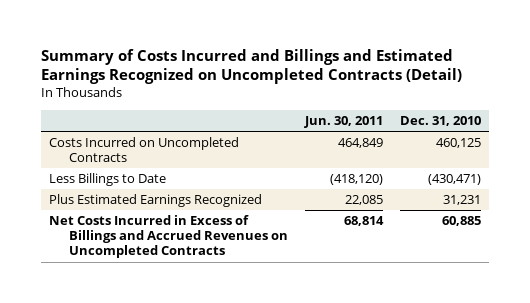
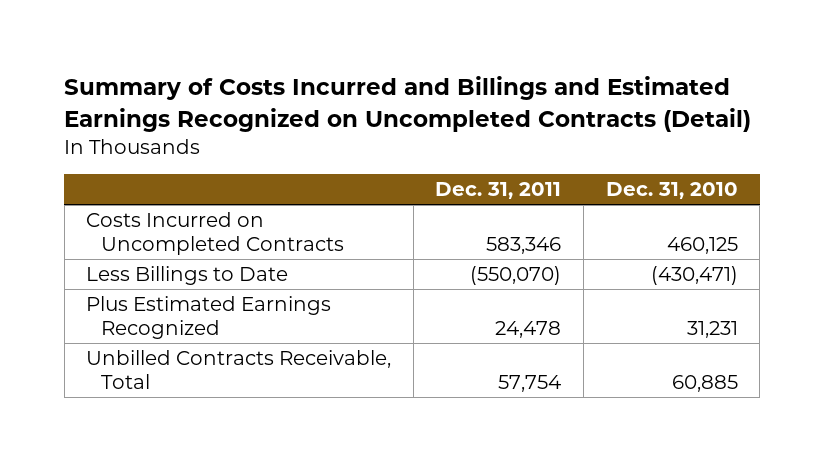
[304,116,384,129] Jun. 30, 2011 -> none
none -> [435,182,562,200] Dec. 31, 2011
[49,215,289,259] Net Costs Incurred in Excess of Billings and Accrued Revenues on Uncompleted Contracts -> [86,350,392,389] Unbilled Contracts Receivable, Total

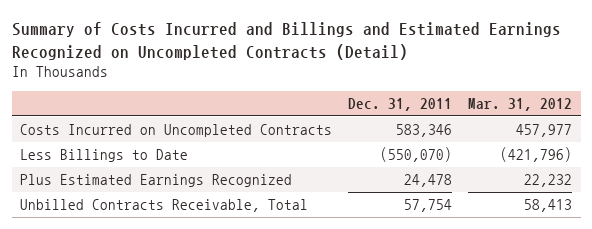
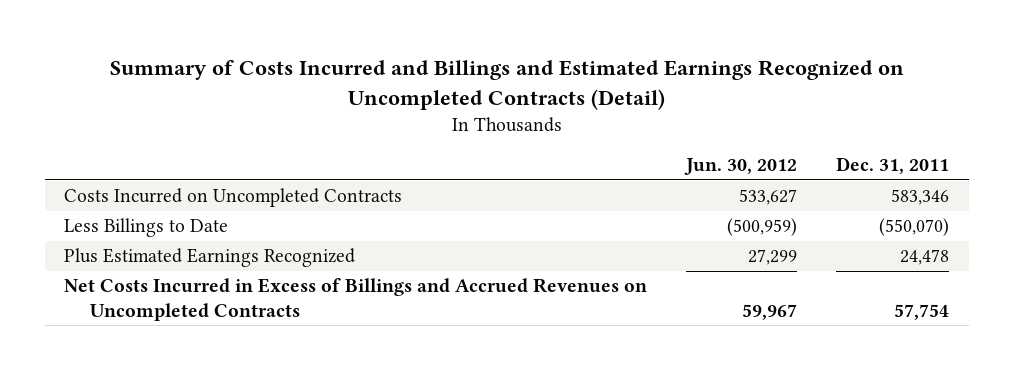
[468,97,573,111] Mar. 31, 2012 -> none
none -> [684,157,798,175] Jun. 30, 2012
[19,199,308,213] Unbilled Contracts Receivable, Total -> [64,278,648,321] Net Costs Incurred in Excess of Billings and Accrued Revenues on Uncompleted Contracts

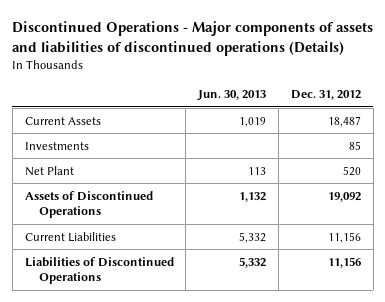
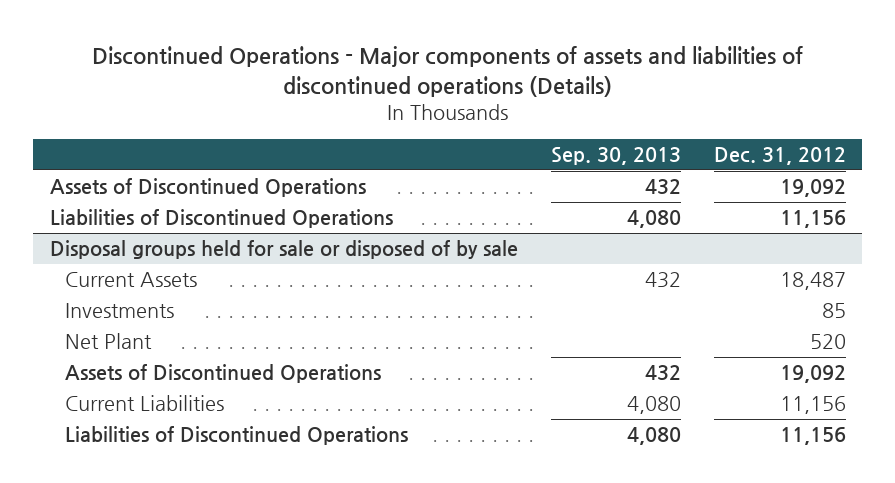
[197,90,267,102] Jun. 30, 2013 -> none
none -> [550,146,681,165] Sep. 30, 2013
none -> [49,178,366,198] Assets of Discontinued Operations
none -> [49,209,393,229] Liabilities of Discontinued Operations
none -> [49,240,518,260] Disposal groups held for sale or disposed of by sale

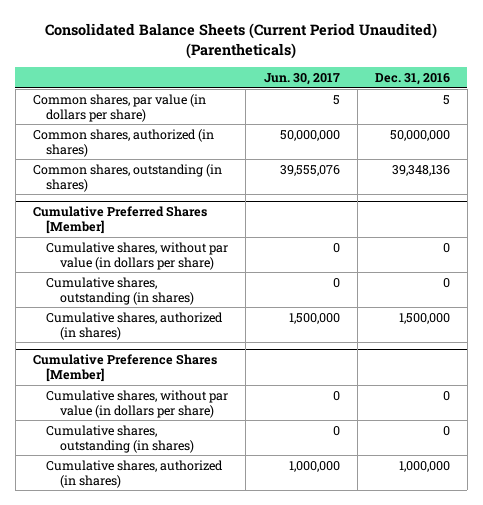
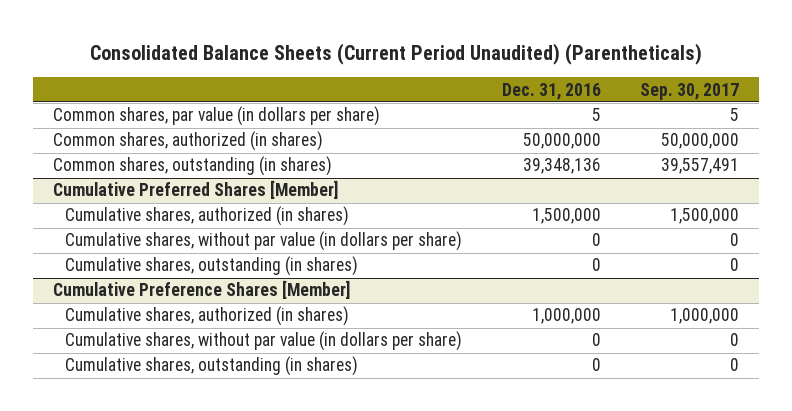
[263,73,340,86] Jun. 30, 2017 -> none
none -> [640,82,740,100] Sep. 30, 2017
[46,311,224,340] Cumulative shares, authorized (in shares) -> [64,206,349,227] Cumulative shares, authorized (in shares)
[46,459,224,488] Cumulative shares, authorized (in shares) -> [64,306,349,327] Cumulative shares, authorized (in shares)

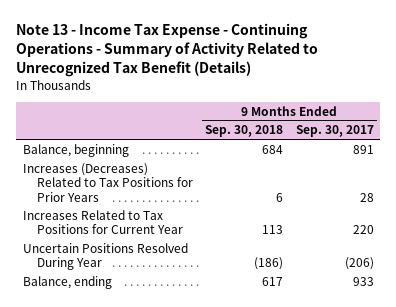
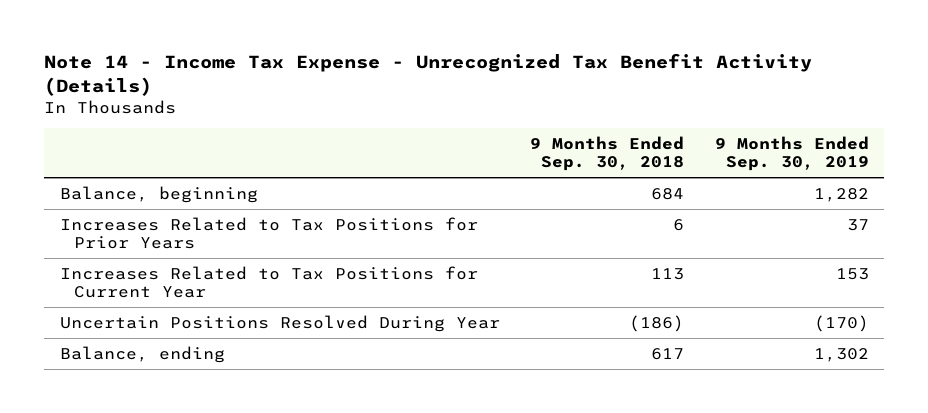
[16,23,319,78] Note 13 - Income Tax Expense - Continuing Operations - Summary of Activity Related to Unrecognized Tax Benefit (Details) -> [44,53,813,97] Note 14 - Income Tax Expense - Unrecognized Tax Benefit Activity (Details)
[295,125,374,138] Sep. 30, 2017 -> none
none -> [714,135,869,172] 9 Months Ended Sep. 30, 2019
[22,162,193,202] Increases (Decreases) Related to Tax Positions for Prior Years -> [59,216,478,250] Increases Related to Tax Positions for Prior Years

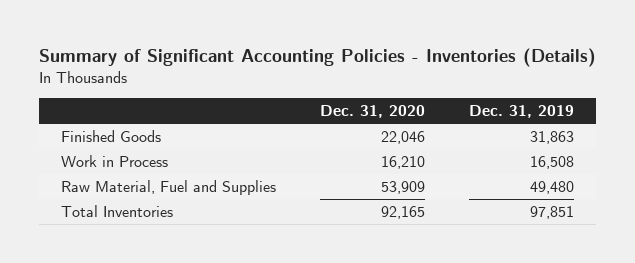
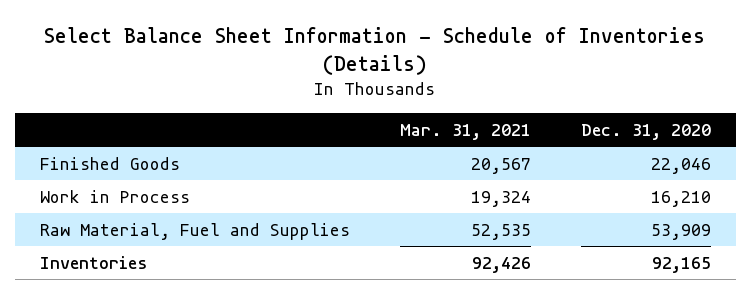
[38,48,596,68] Summary of Significant Accounting Policies - Inventories (Details) -> [44,26,706,75] Select Balance Sheet Information - Schedule of Inventories (Details)
[469,105,575,119] Dec. 31, 2019 -> none
none -> [399,123,531,140] Mar. 31, 2021
[60,204,173,217] Total Inventories -> [39,255,148,269] Inventories

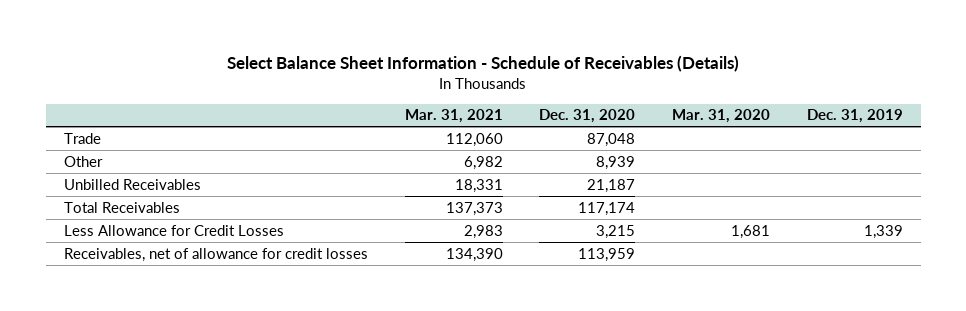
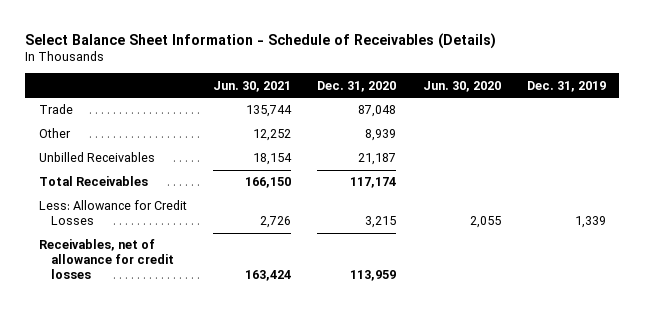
[404,109,503,124] Mar. 31, 2021 -> none
[671,109,770,124] Mar. 31, 2020 -> none
none -> [213,80,292,92] Jun. 30, 2021
none -> [422,80,501,92] Jun. 30, 2020
[63,224,284,236] Less Allowance for Credit Losses -> [38,200,187,226] Less: Allowance for Credit Losses

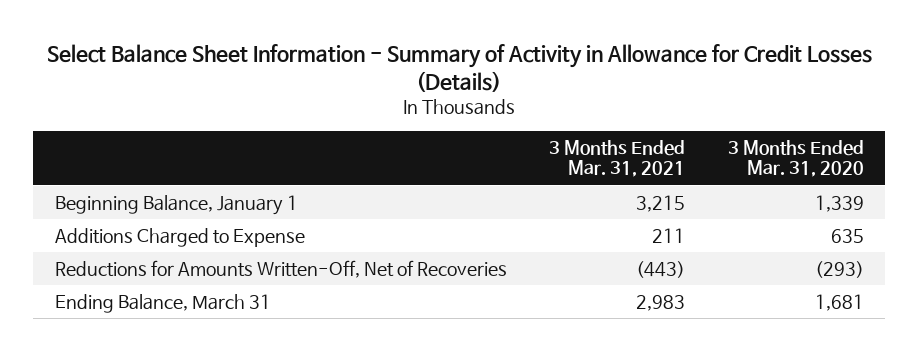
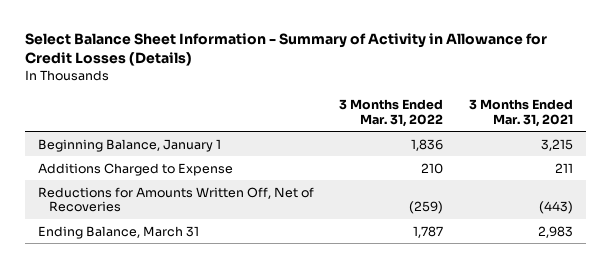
[727,139,864,178] 3 Months Ended Mar. 31, 2020 -> none
none -> [339,98,444,127] 3 Months Ended Mar. 31, 2022
[54,259,507,278] Reductions for Amounts Written-Off, Net of Recoveries -> [37,186,314,213] Reductions for Amounts Written Off, Net of Recoveries

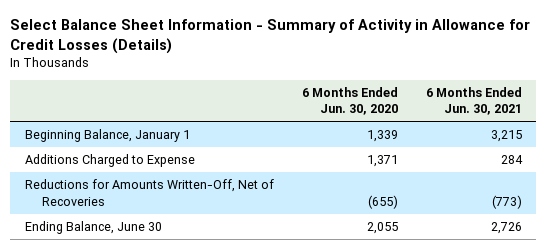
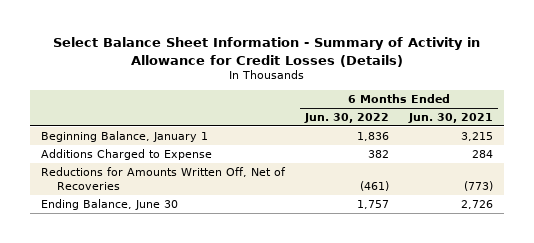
[301,86,398,116] 6 Months Ended Jun. 30, 2020 -> none
none -> [303,113,389,124] Jun. 30, 2022
[24,179,274,206] Reductions for Amounts Written-Off, Net of Recoveries -> [40,166,286,190] Reductions for Amounts Written Off, Net of Recoveries

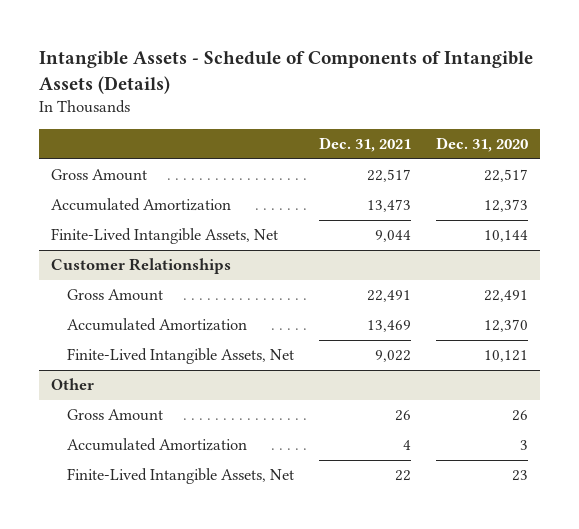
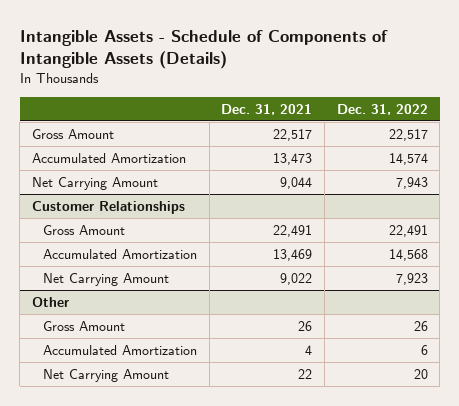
[435,136,528,152] Dec. 31, 2020 -> none
none -> [336,103,428,115] Dec. 31, 2022
[51,228,279,245] Finite-Lived Intangible Assets, Net -> [31,176,158,190] Net Carrying Amount
[67,348,295,365] Finite-Lived Intangible Assets, Net -> [42,272,169,286] Net Carrying Amount
[67,468,295,485] Finite-Lived Intangible Assets, Net -> [42,368,169,382] Net Carrying Amount

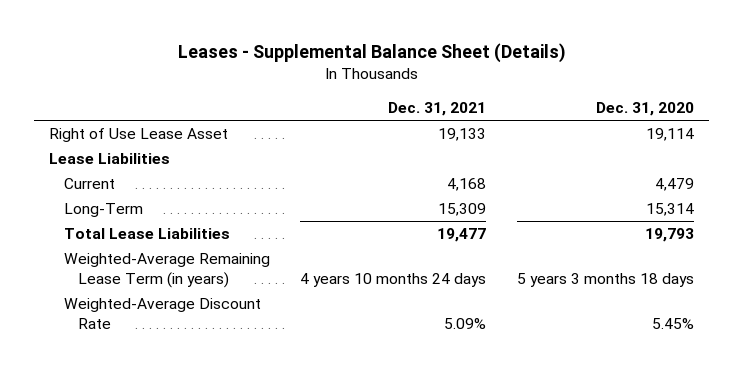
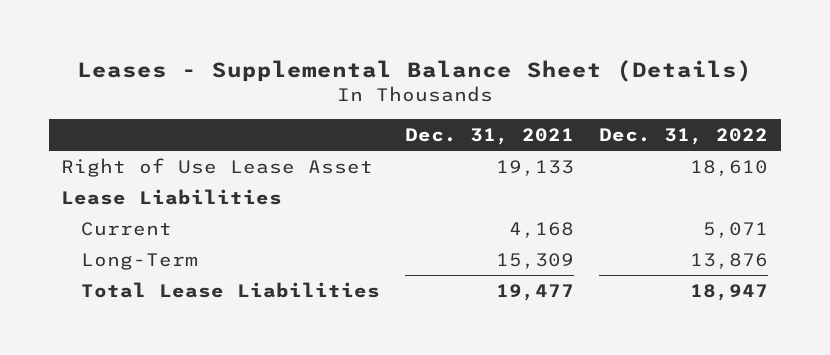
[596,102,695,117] Dec. 31, 2020 -> none
none -> [599,127,769,145] Dec. 31, 2022
[63,253,270,289] Weighted-Average Remaining Lease Term (in years) -> none
[63,298,261,330] Weighted-Average Discount Rate -> none

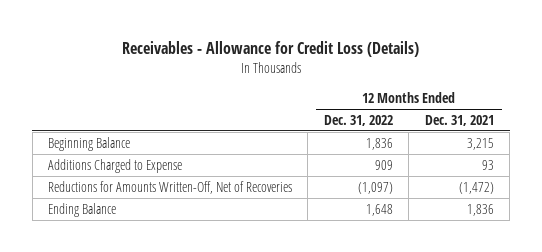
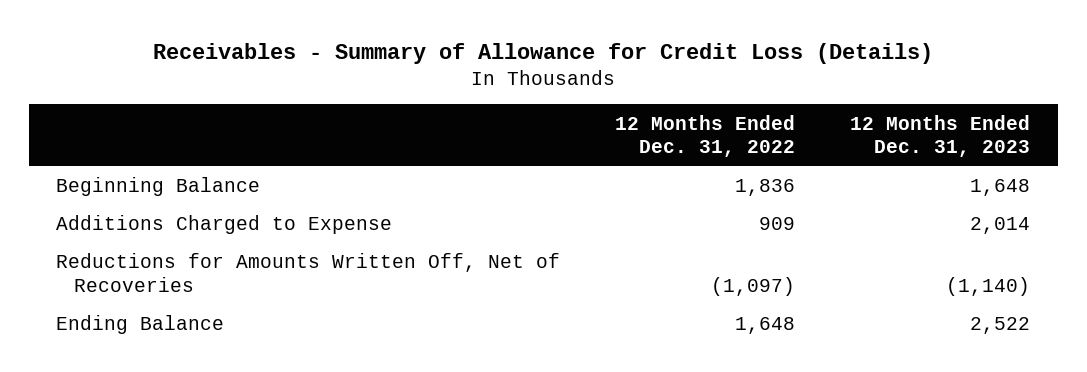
[121,41,419,58] Receivables - Allowance for Credit Loss (Details) -> [153,42,934,64] Receivables - Summary of Allowance for Credit Loss (Details)
[424,115,494,127] Dec. 31, 2021 -> none
none -> [850,114,1031,158] 12 Months Ended Dec. 31, 2023
[48,180,293,194] Reductions for Amounts Written-Off, Net of Recoveries -> [56,253,561,293] Reductions for Amounts Written Off, Net of Recoveries

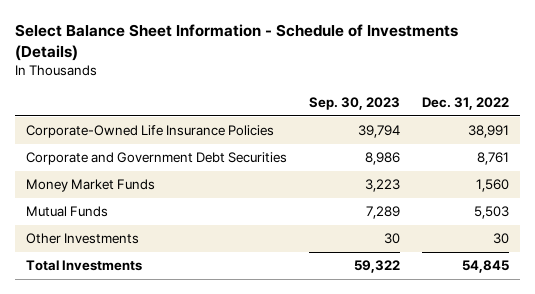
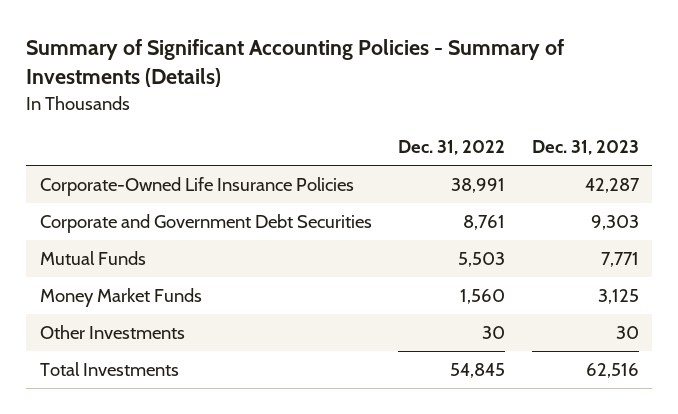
[14,23,458,61] Select Balance Sheet Information - Schedule of Investments (Details) -> [26,39,565,88] Summary of Significant Accounting Policies - Summary of Investments (Details)
[308,96,400,110] Sep. 30, 2023 -> none
none -> [531,140,639,156] Dec. 31, 2023
[25,179,155,193] Money Market Funds -> [39,288,202,308] Money Market Funds

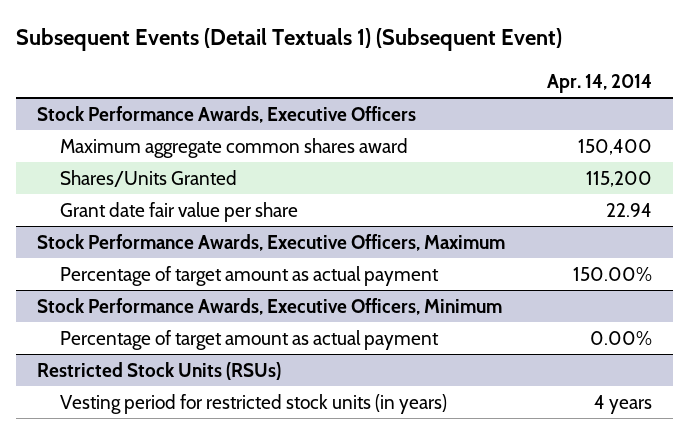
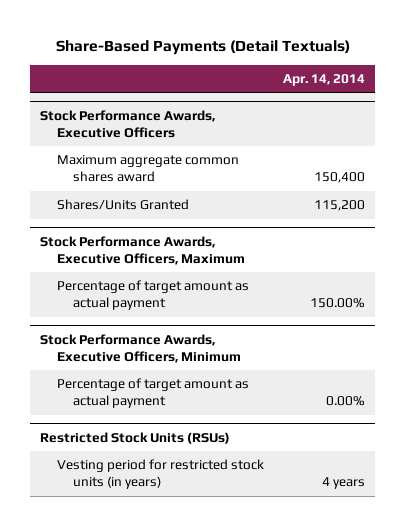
[15,28,562,52] Subsequent Events (Detail Textuals 1) (Subsequent Event) -> [55,40,350,56] Share-Based Payments (Detail Textuals)
[60,201,299,222] Grant date fair value per share -> none

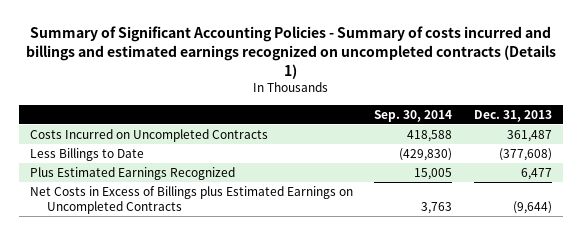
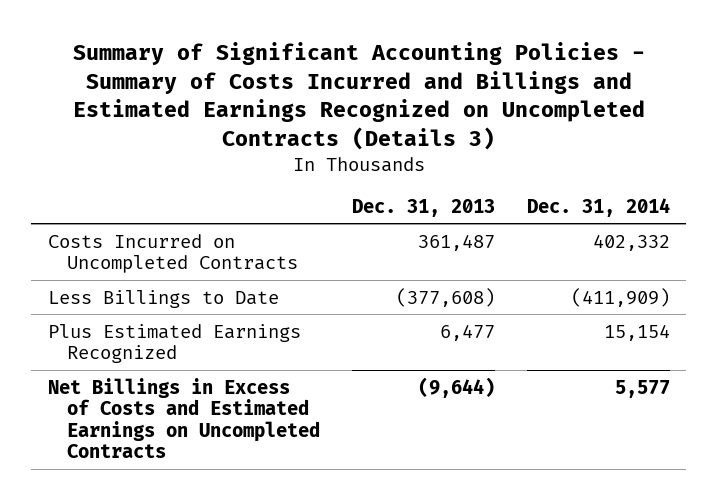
[25,26,556,79] Summary of Significant Accounting Policies - Summary of costs incurred and billings and estimated earnings recognized on uncompleted contracts (Details 1) -> [72,42,645,150] Summary of Significant Accounting Policies - Summary of Costs Incurred and Billings and Estimated Earnings Recognized on Uncompleted Contracts (Details 3)
[374,109,453,122] Sep. 30, 2014 -> none
none -> [527,197,671,217] Dec. 31, 2014
[29,185,353,214] Net Costs in Excess of Billings plus Estimated Earnings on Uncompleted Contracts -> [47,377,320,459] Net Billings in Excess of Costs and Estimated Earnings on Uncompleted Contracts

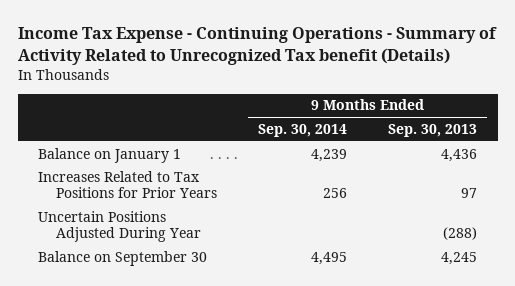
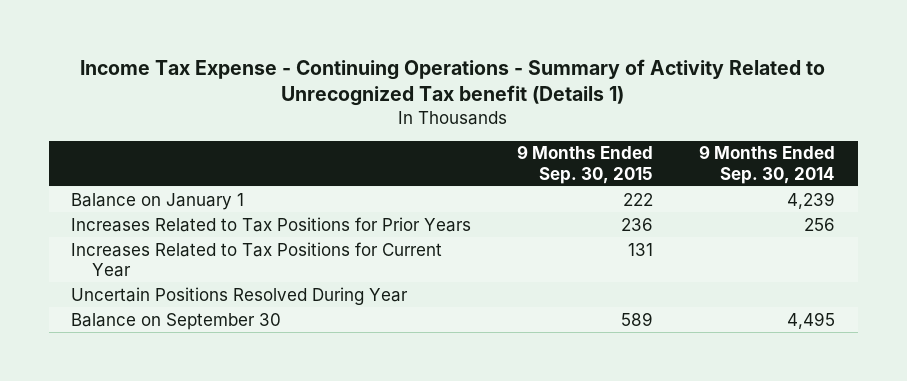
[17,27,497,65] Income Tax Expense - Continuing Operations - Summary of Activity Related to Unrecognized Tax benefit (Details) -> [80,58,826,107] Income Tax Expense - Continuing Operations - Summary of Activity Related to Unrecognized Tax benefit (Details 1)
[388,123,478,137] Sep. 30, 2013 -> none
none -> [517,145,654,184] 9 Months Ended Sep. 30, 2015
none -> [71,241,443,277] Increases Related to Tax Positions for Current Year
[38,210,202,243] Uncertain Positions Adjusted During Year -> [71,286,409,305] Uncertain Positions Resolved During Year

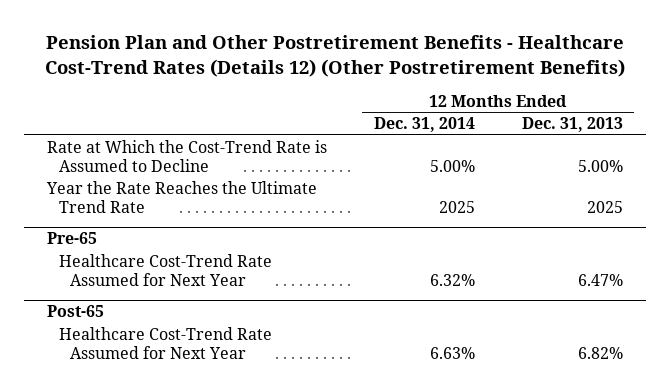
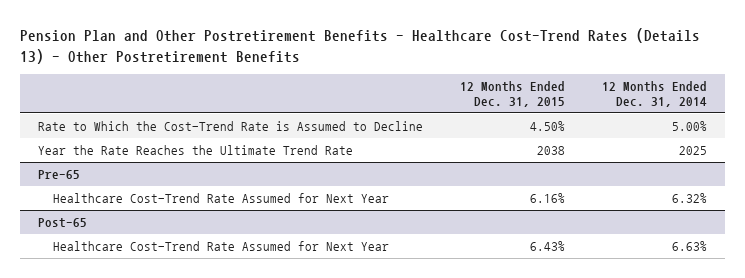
[45,34,626,77] Pension Plan and Other Postretirement Benefits - Healthcare Cost-Trend Rates (Details 12) (Other Postretirement Benefits) -> [20,28,701,64] Pension Plan and Other Postretirement Benefits - Healthcare Cost-Trend Rates (Details 13) - Other Postretirement Benefits
[521,117,623,133] Dec. 31, 2013 -> none
none -> [460,80,566,107] 12 Months Ended Dec. 31, 2015
[47,140,328,172] Rate at Which the Cost-Trend Rate is Assumed to Decline -> [38,121,424,132] Rate to Which the Cost-Trend Rate is Assumed to Decline

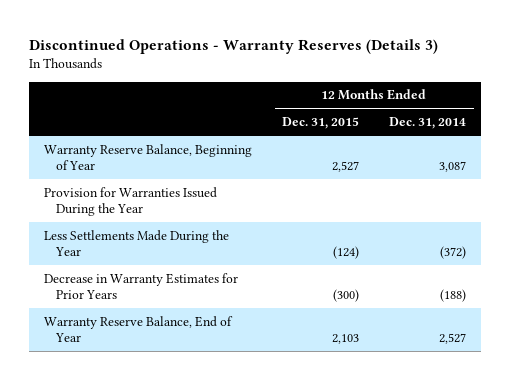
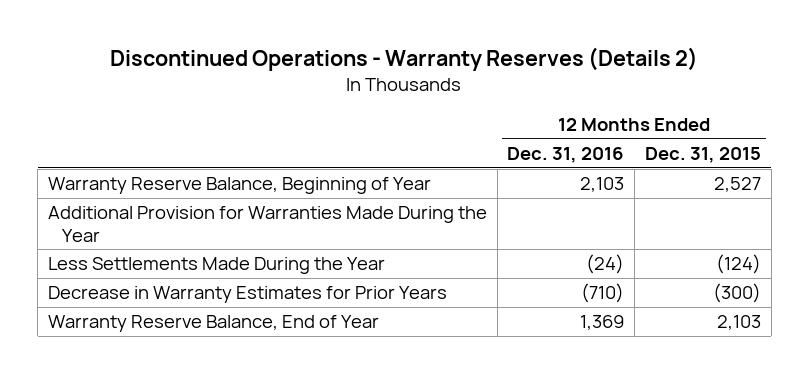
[29,39,439,55] Discontinued Operations - Warranty Reserves (Details 3) -> [110,47,699,72] Discontinued Operations - Warranty Reserves (Details 2)
[389,117,467,130] Dec. 31, 2014 -> none
none -> [507,147,625,164] Dec. 31, 2016
[44,186,218,217] Provision for Warranties Issued During the Year -> [47,206,487,242] Additional Provision for Warranties Made During the Year

